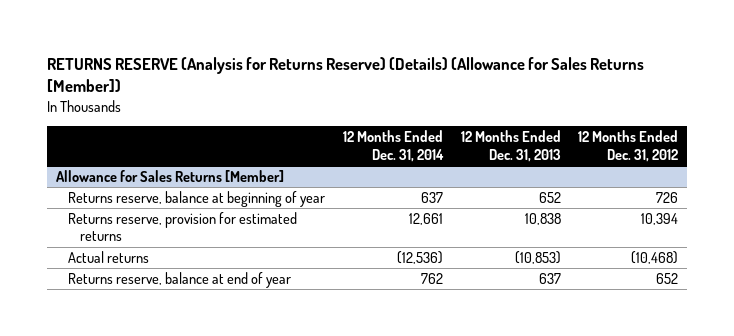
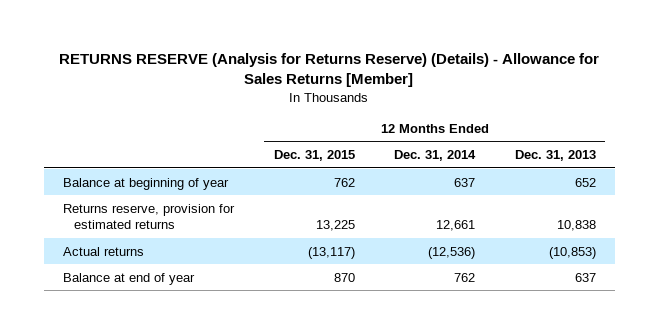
[47,56,645,93] RETURNS RESERVE (Analysis for Returns Reserve) (Details) (Allowance for Sales Returns [Member]) -> [59,53,600,88] RETURNS RESERVE (Analysis for Returns Reserve) (Details) - Allowance for Sales Returns [Member]
[578,130,679,162] 12 Months Ended Dec. 31, 2012 -> none
none -> [273,150,355,162] Dec. 31, 2015
[56,169,285,182] Allowance for Sales Returns [Member] -> none
[68,190,326,207] Returns reserve, balance at beginning of year -> [63,177,230,190] Balance at beginning of year
[68,271,292,288] Returns reserve, balance at end of year -> [63,272,196,285] Balance at end of year

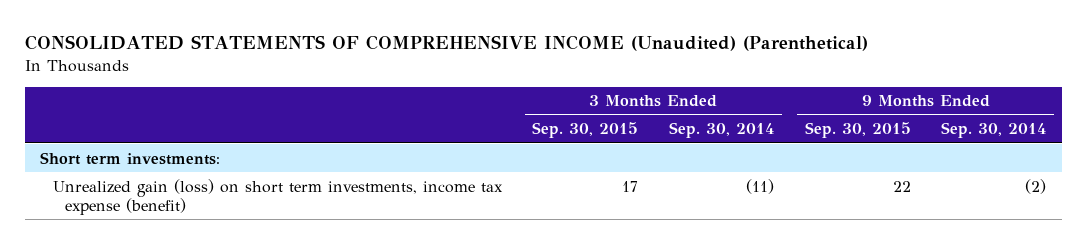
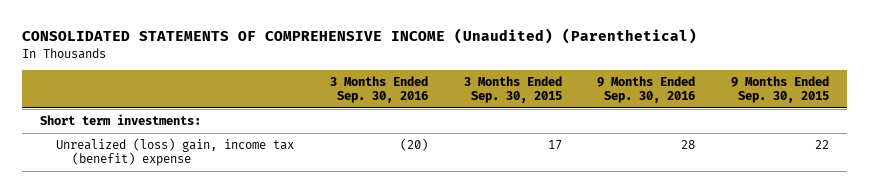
[669,122,775,139] Sep. 30, 2014 -> none
[941,122,1047,139] Sep. 30, 2014 -> none
none -> [329,75,428,103] 3 Months Ended Sep. 30, 2016
none -> [597,75,696,103] 9 Months Ended Sep. 30, 2016
[52,178,503,215] Unrealized gain (loss) on short term investments, income tax expense (benefit) -> [56,138,295,167] Unrealized (loss) gain, income tax (benefit) expense

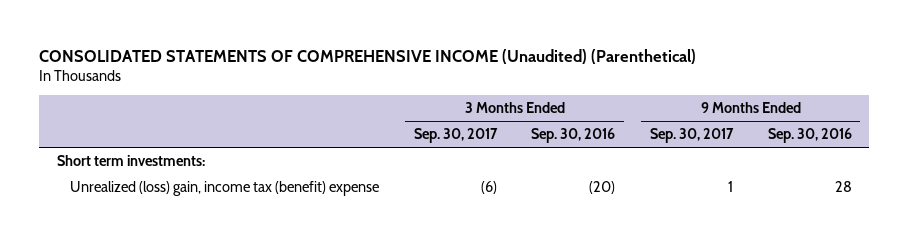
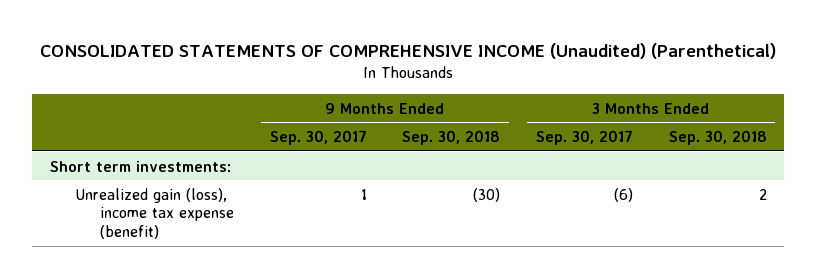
[531,128,616,144] Sep. 30, 2016 -> none
[767,128,852,144] Sep. 30, 2016 -> none
none -> [402,130,501,146] Sep. 30, 2018
none -> [668,130,767,146] Sep. 30, 2018
[70,181,380,197] Unrealized (loss) gain, income tax (benefit) expense -> [75,187,235,240] Unrealized gain (loss), income tax expense (benefit)

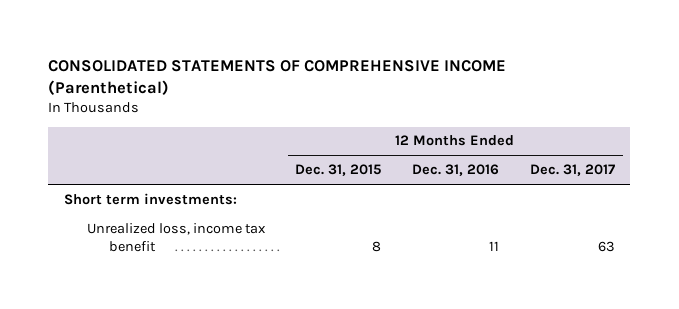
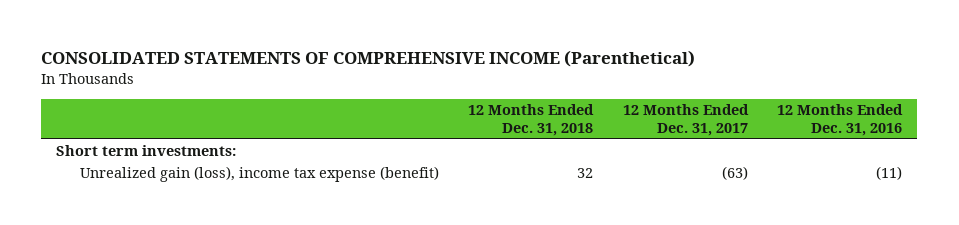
[295,164,382,177] Dec. 31, 2015 -> none
none -> [468,103,595,137] 12 Months Ended Dec. 31, 2018
[86,222,266,253] Unrealized loss, income tax benefit -> [79,166,439,183] Unrealized gain (loss), income tax expense (benefit)
[489,241,500,252] 11 -> [876,166,903,181] (11)
[597,241,615,253] 63 -> [721,166,748,181] (63)

